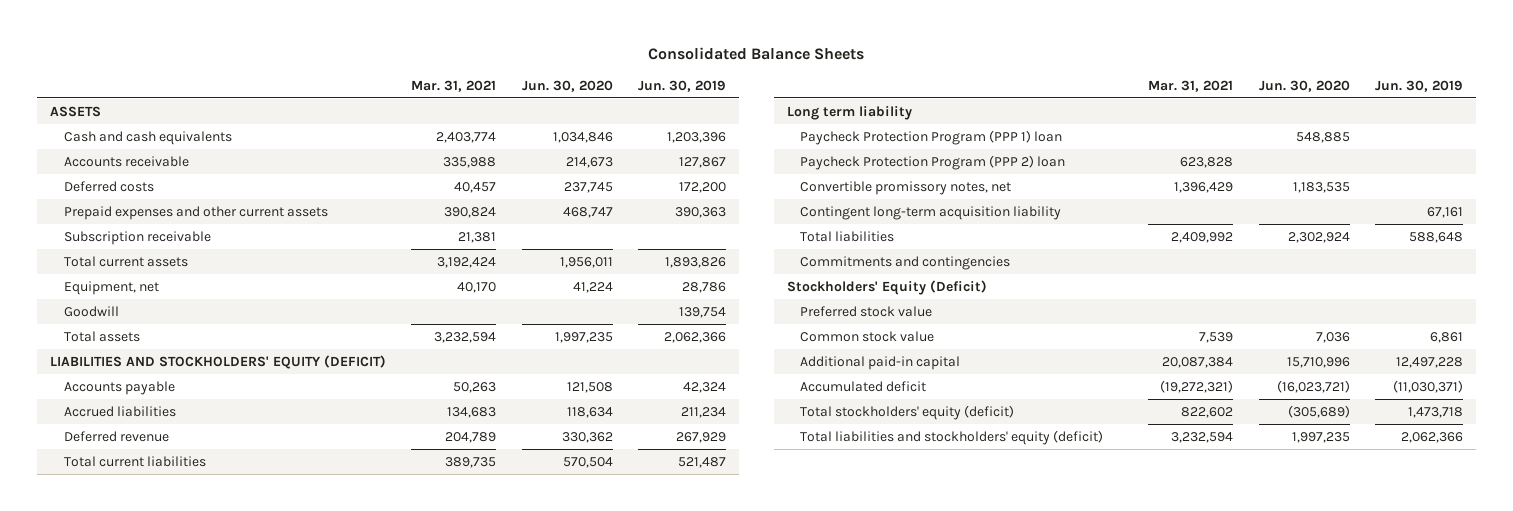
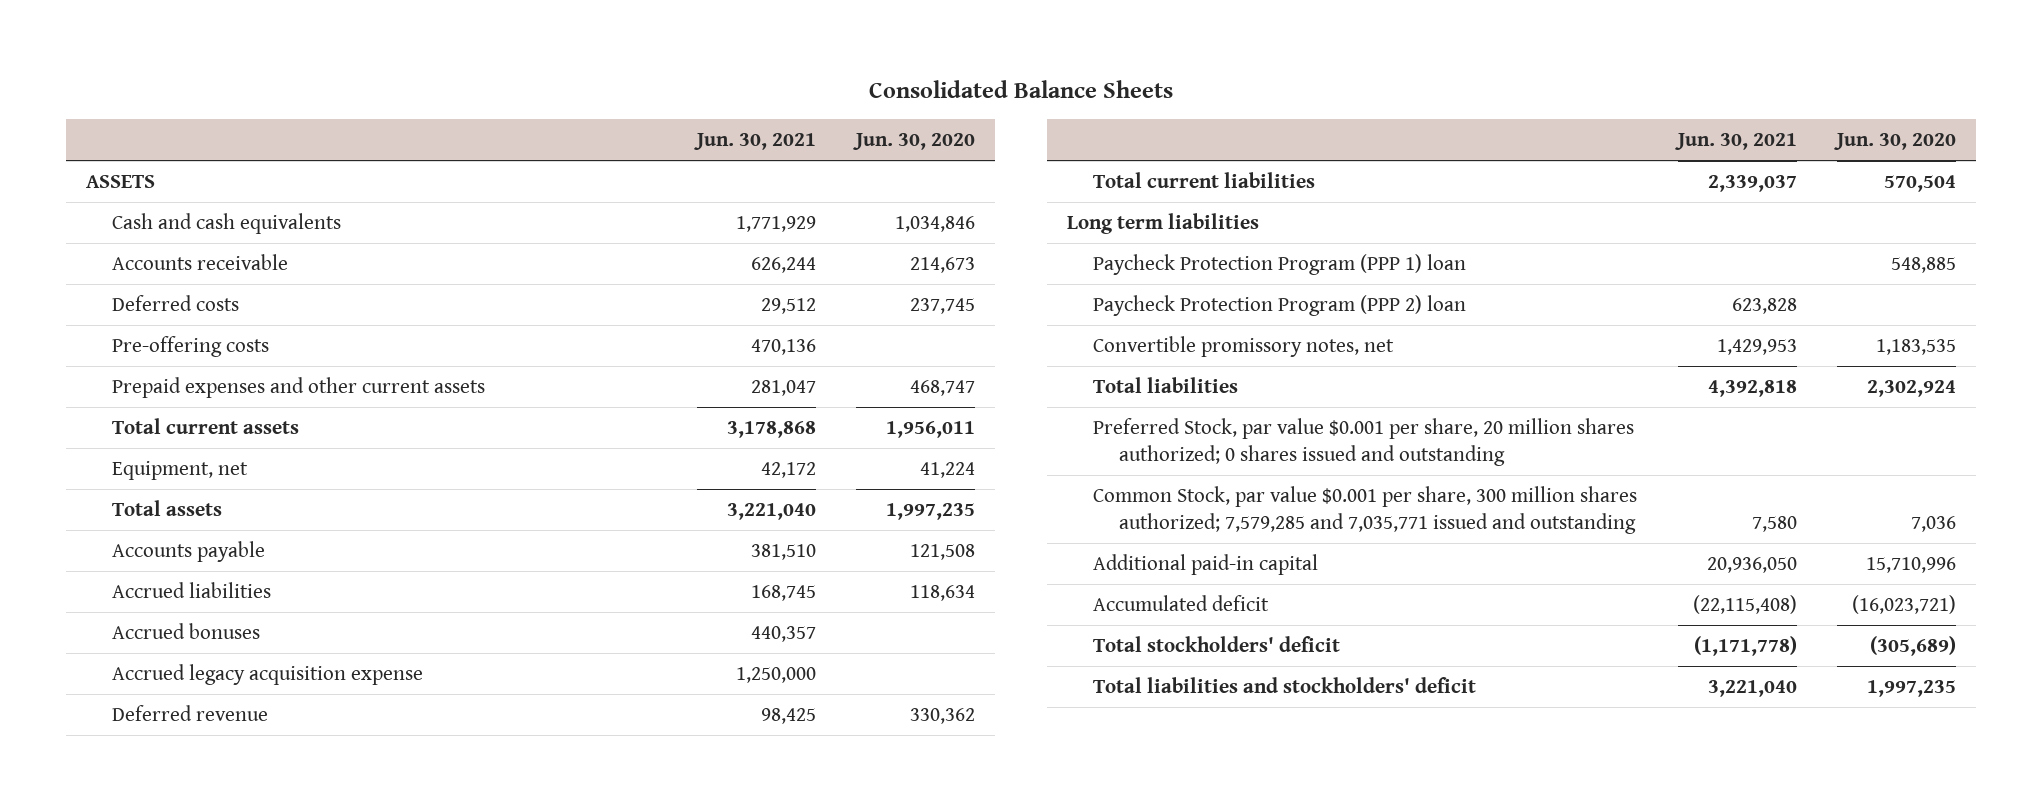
[411,79,497,92] Mar. 31, 2021 -> none
[638,79,727,92] Jun. 30, 2019 -> none
none -> [693,132,816,150] Jun. 30, 2021
none -> [112,336,270,358] Pre-offering costs
[63,230,211,245] Subscription receivable -> none
[63,305,119,317] Goodwill -> none
[49,354,386,369] LIABILITIES AND STOCKHOLDERS' EQUITY (DEFICIT) -> none
none -> [112,623,261,640] Accrued bonuses
none -> [112,664,424,686] Accrued legacy acquisition expense
[786,105,912,120] Long term liability -> [1067,213,1260,235] Long term liabilities
[800,205,1062,220] Contingent long-term acquisition liability -> none
[800,255,1011,270] Commitments and contingencies -> none
[786,279,987,295] Stockholders' Equity (Deficit) -> none
[800,305,933,317] Preferred stock value -> [1093,418,1635,466] Preferred Stock, par value $0.001 per share, 20 million shares authorized; 0 shares issued and outstanding
[800,330,935,342] Common stock value -> [1093,486,1638,534] Common Stock, par value $0.001 per share, 300 million shares authorized; 7,579,285 and 7,035,771 issued and outstanding
[800,404,1015,420] Total stockholders' equity (deficit) -> [1093,636,1341,653] Total stockholders' deficit
[800,429,1104,445] Total liabilities and stockholders' equity (deficit) -> [1093,677,1477,694] Total liabilities and stockholders' deficit

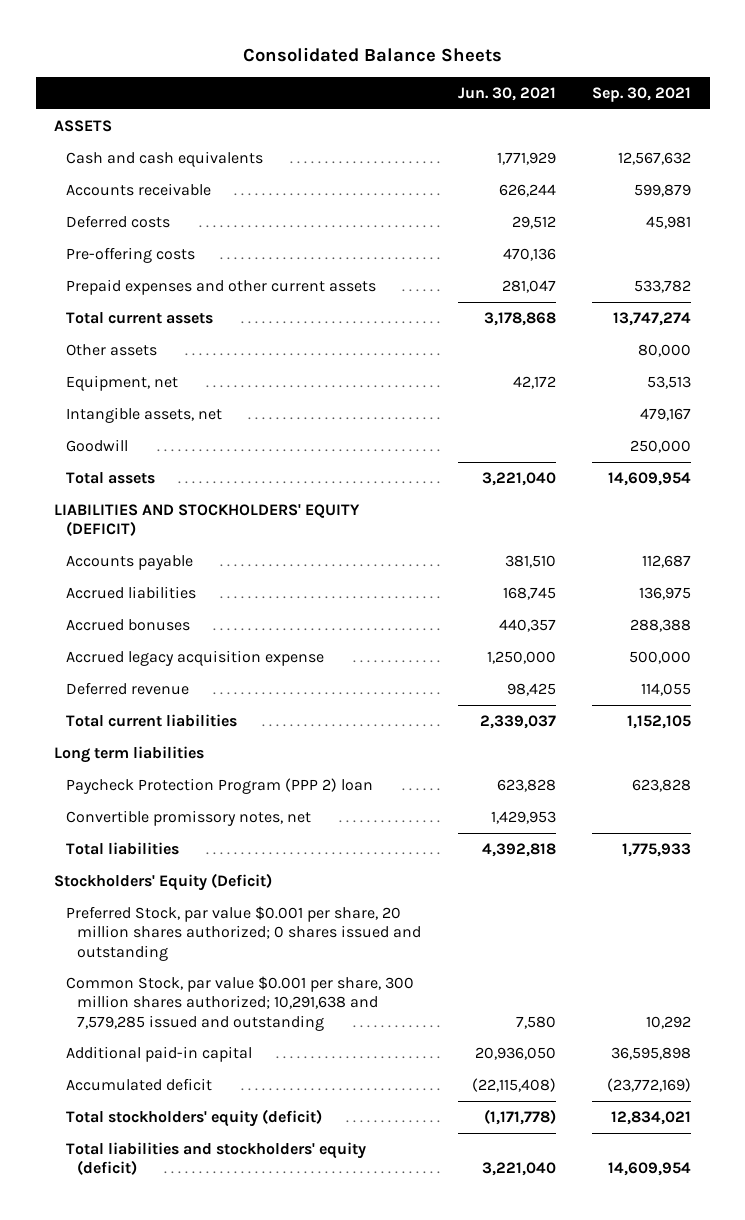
[853,132,976,150] Jun. 30, 2020 -> none
none -> [592,87,692,103] Sep. 30, 2021
none -> [65,343,157,356] Other assets
none -> [65,406,222,423] Intangible assets, net
none -> [65,438,128,452] Goodwill
none -> [54,503,361,537] LIABILITIES AND STOCKHOLDERS' EQUITY (DEFICIT)
[1093,254,1467,276] Paycheck Protection Program (PPP 1) loan -> none
none -> [54,872,273,891] Stockholders' Equity (Deficit)
[1093,486,1638,534] Common Stock, par value $0.001 per share, 300 million shares authorized; 7,579,285 and 7,035,771 issued and outstanding -> [65,975,414,1031] Common Stock, par value $0.001 per share, 300 million shares authorized; 10,291,638 and 7,579,285 issued and outstanding
[1093,636,1341,653] Total stockholders' deficit -> [65,1108,322,1127] Total stockholders' equity (deficit)
[1093,677,1477,694] Total liabilities and stockholders' deficit -> [65,1141,366,1176] Total liabilities and stockholders' equity (deficit)

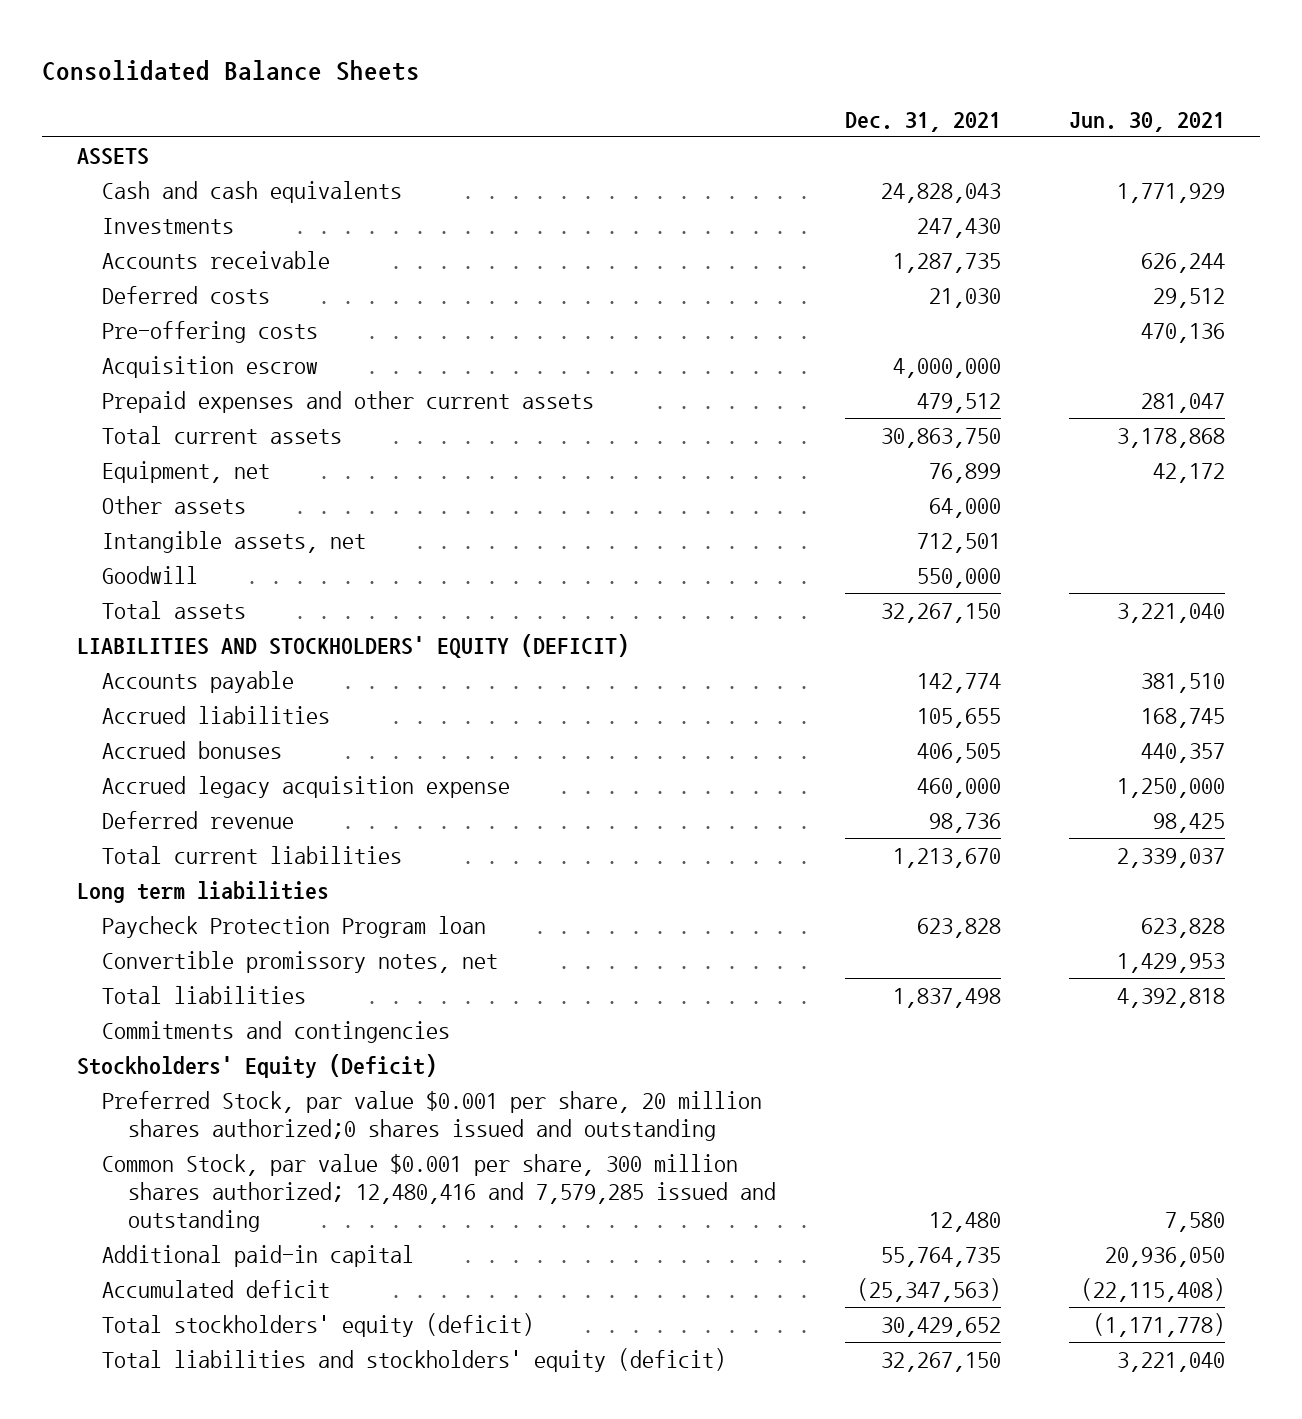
[592,87,692,103] Sep. 30, 2021 -> none
none -> [844,111,1001,132] Dec. 31, 2021
none -> [102,217,235,234] Investments
none -> [102,355,319,378] Acquisition escrow
[65,343,157,356] Other assets -> [102,495,247,514] Other assets
[65,777,373,794] Paycheck Protection Program (PPP 2) loan -> [102,915,487,938] Paycheck Protection Program loan
none -> [102,1020,451,1043] Commitments and contingencies
[65,905,422,961] Preferred Stock, par value $0.001 per share, 20 million shares authorized; 0 shares issued and outstanding -> [102,1090,763,1141] Preferred Stock, par value $0.001 per share, 20 million shares authorized;0 shares issued and outstanding
[65,975,414,1031] Common Stock, par value $0.001 per share, 300 million shares authorized; 10,291,638 and 7,579,285 issued and outstanding -> [102,1153,776,1232] Common Stock, par value $0.001 per share, 300 million shares authorized; 12,480,416 and 7,579,285 issued and outstanding

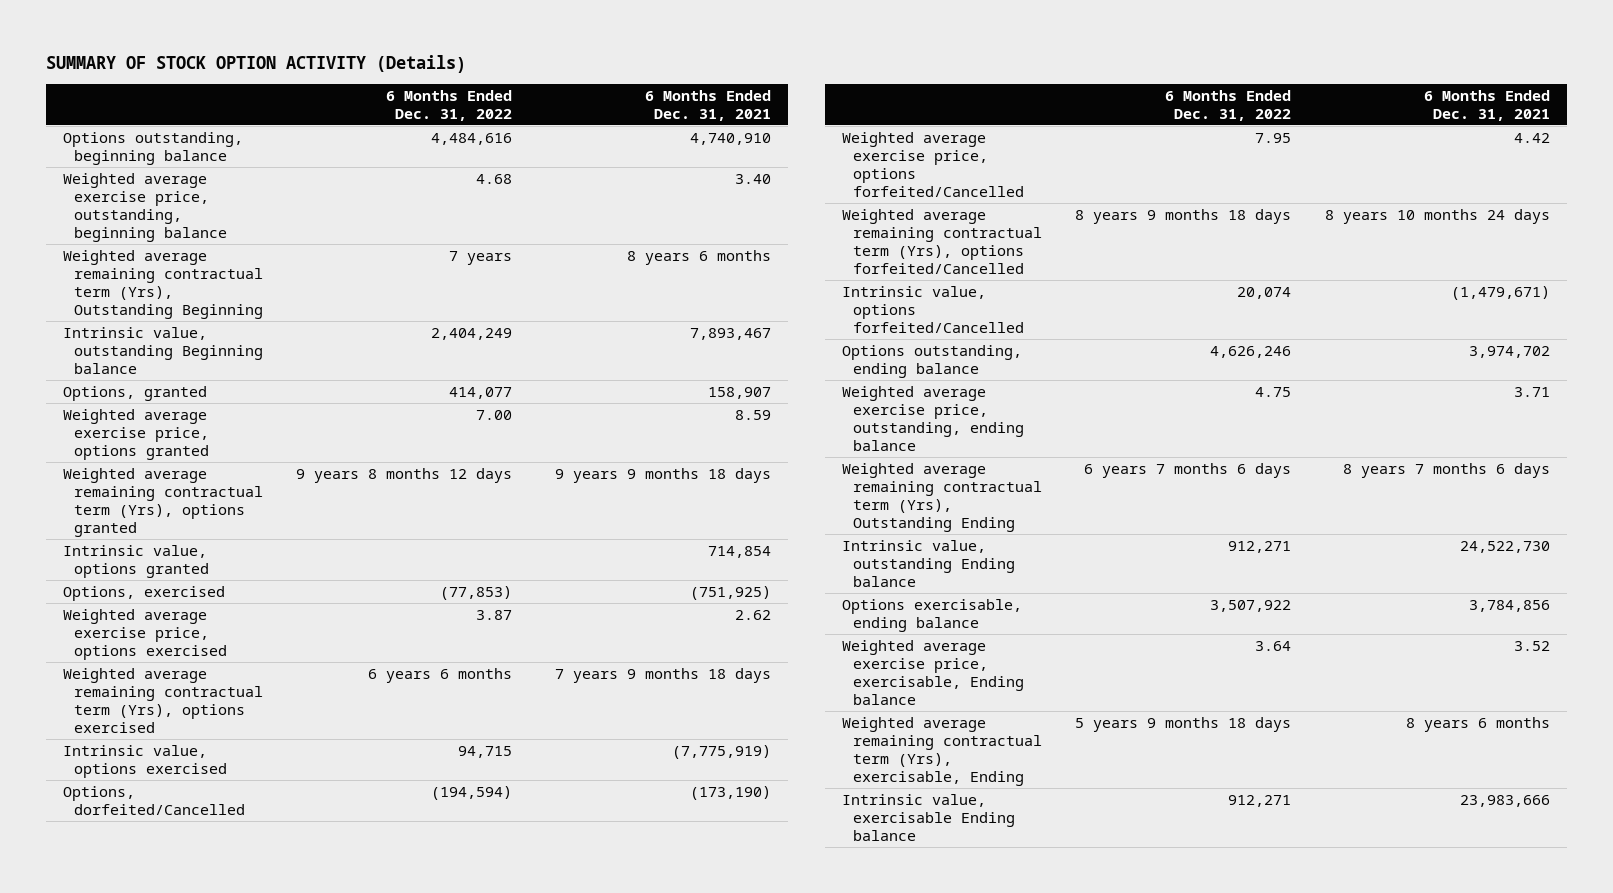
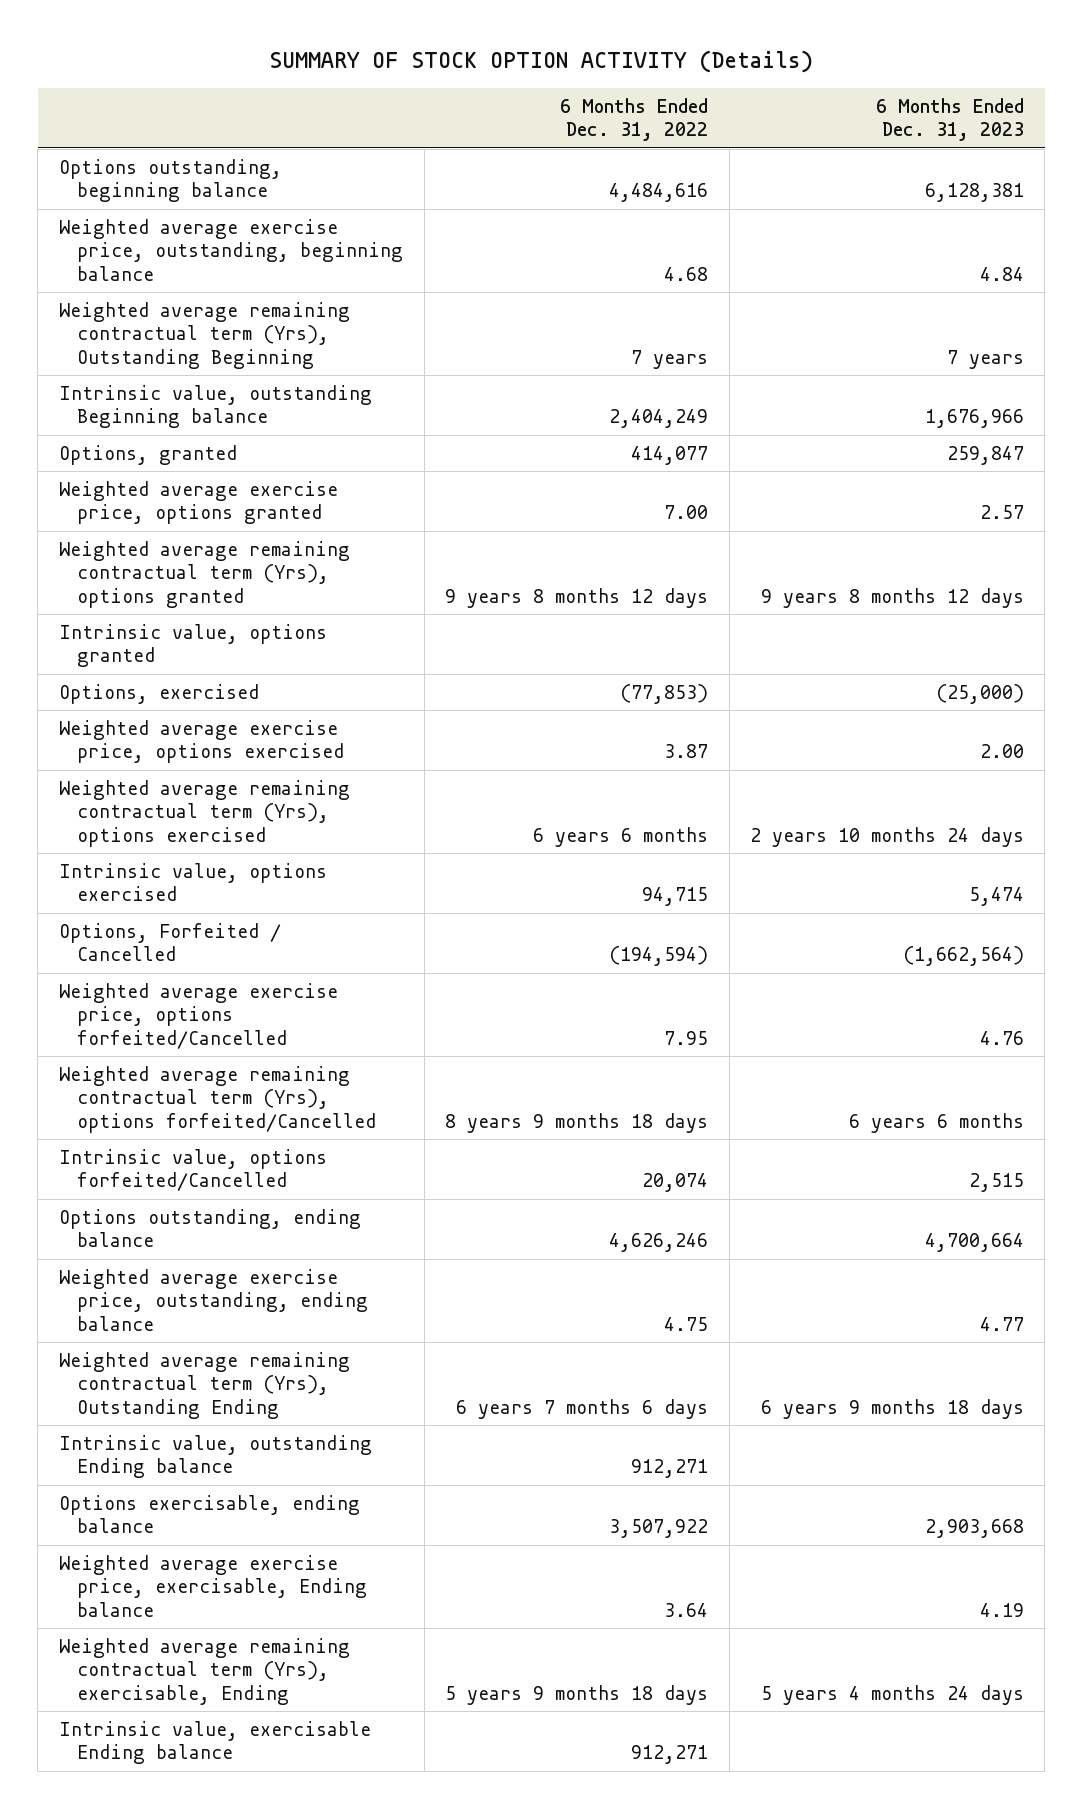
[644,89,771,121] 6 Months Ended Dec. 31, 2021 -> none
none -> [875,98,1024,142] 6 Months Ended Dec. 31, 2023
[62,785,245,815] Options, dorfeited/Cancelled -> [58,922,281,962] Options, Forfeited / Cancelled

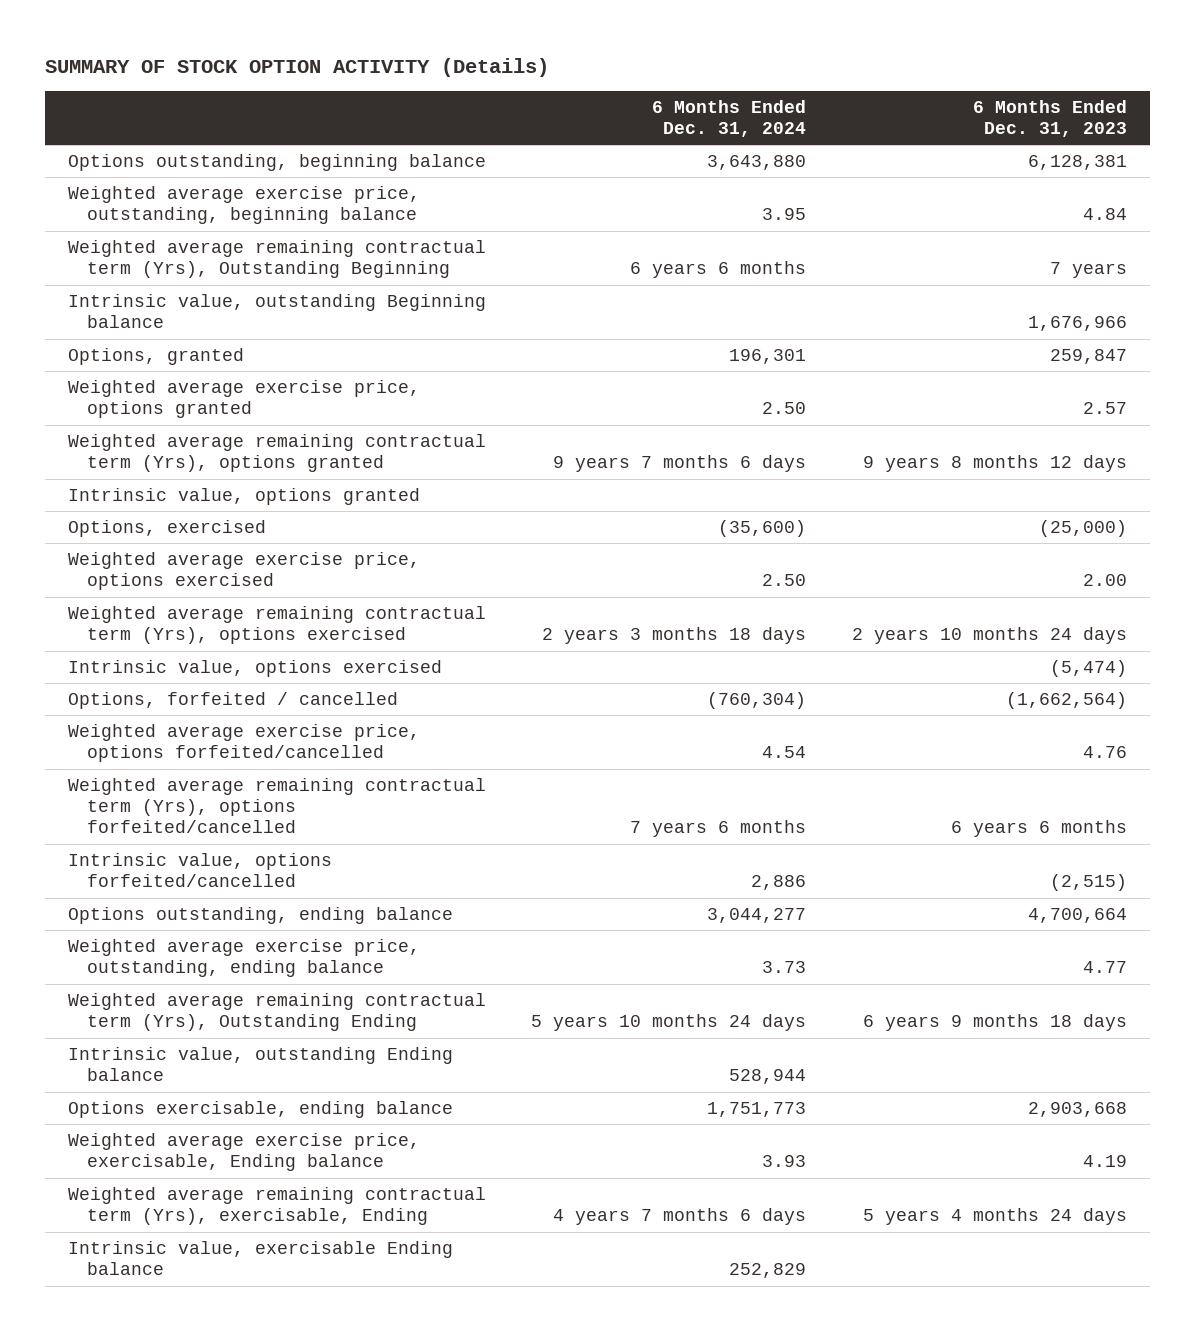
[560,98,709,142] 6 Months Ended Dec. 31, 2022 -> none
none -> [652,100,807,138] 6 Months Ended Dec. 31, 2024
[968,887,1024,907] 5,474 -> [1050,660,1128,678] (5,474)
[58,922,281,962] Options, Forfeited / Cancelled -> [67,692,398,710] Options, forfeited / cancelled
[58,982,338,1049] Weighted average exercise price, options forfeited/Cancelled -> [67,724,420,763] Weighted average exercise price, options forfeited/cancelled
[58,1065,377,1133] Weighted average remaining contractual term (Yrs), options forfeited/Cancelled -> [67,778,486,834] Weighted average remaining contractual term (Yrs), options forfeited/cancelled
[58,1148,327,1192] Intrinsic value, options forfeited/Cancelled -> [67,853,332,888] Intrinsic value, options forfeited/cancelled
[968,1173,1024,1193] 2,515 -> [1050,874,1128,892] (2,515)

